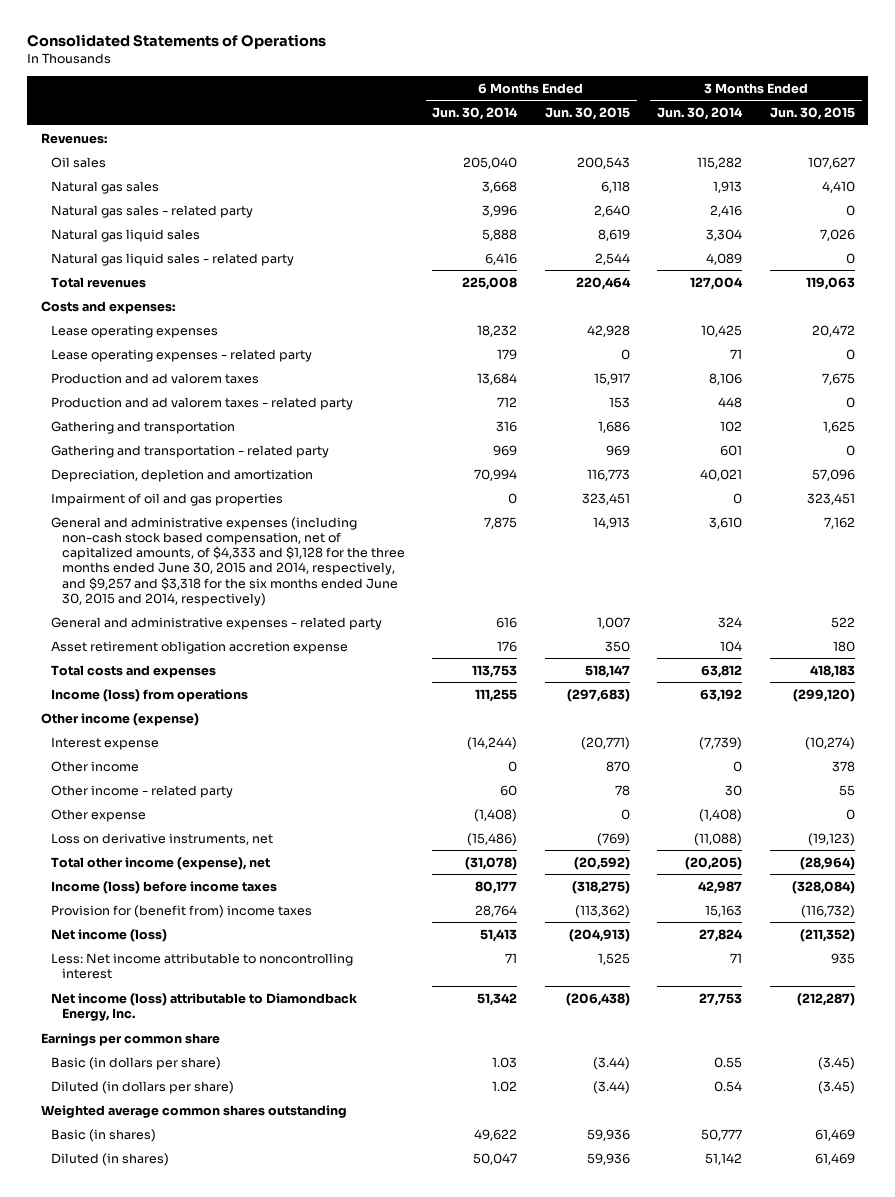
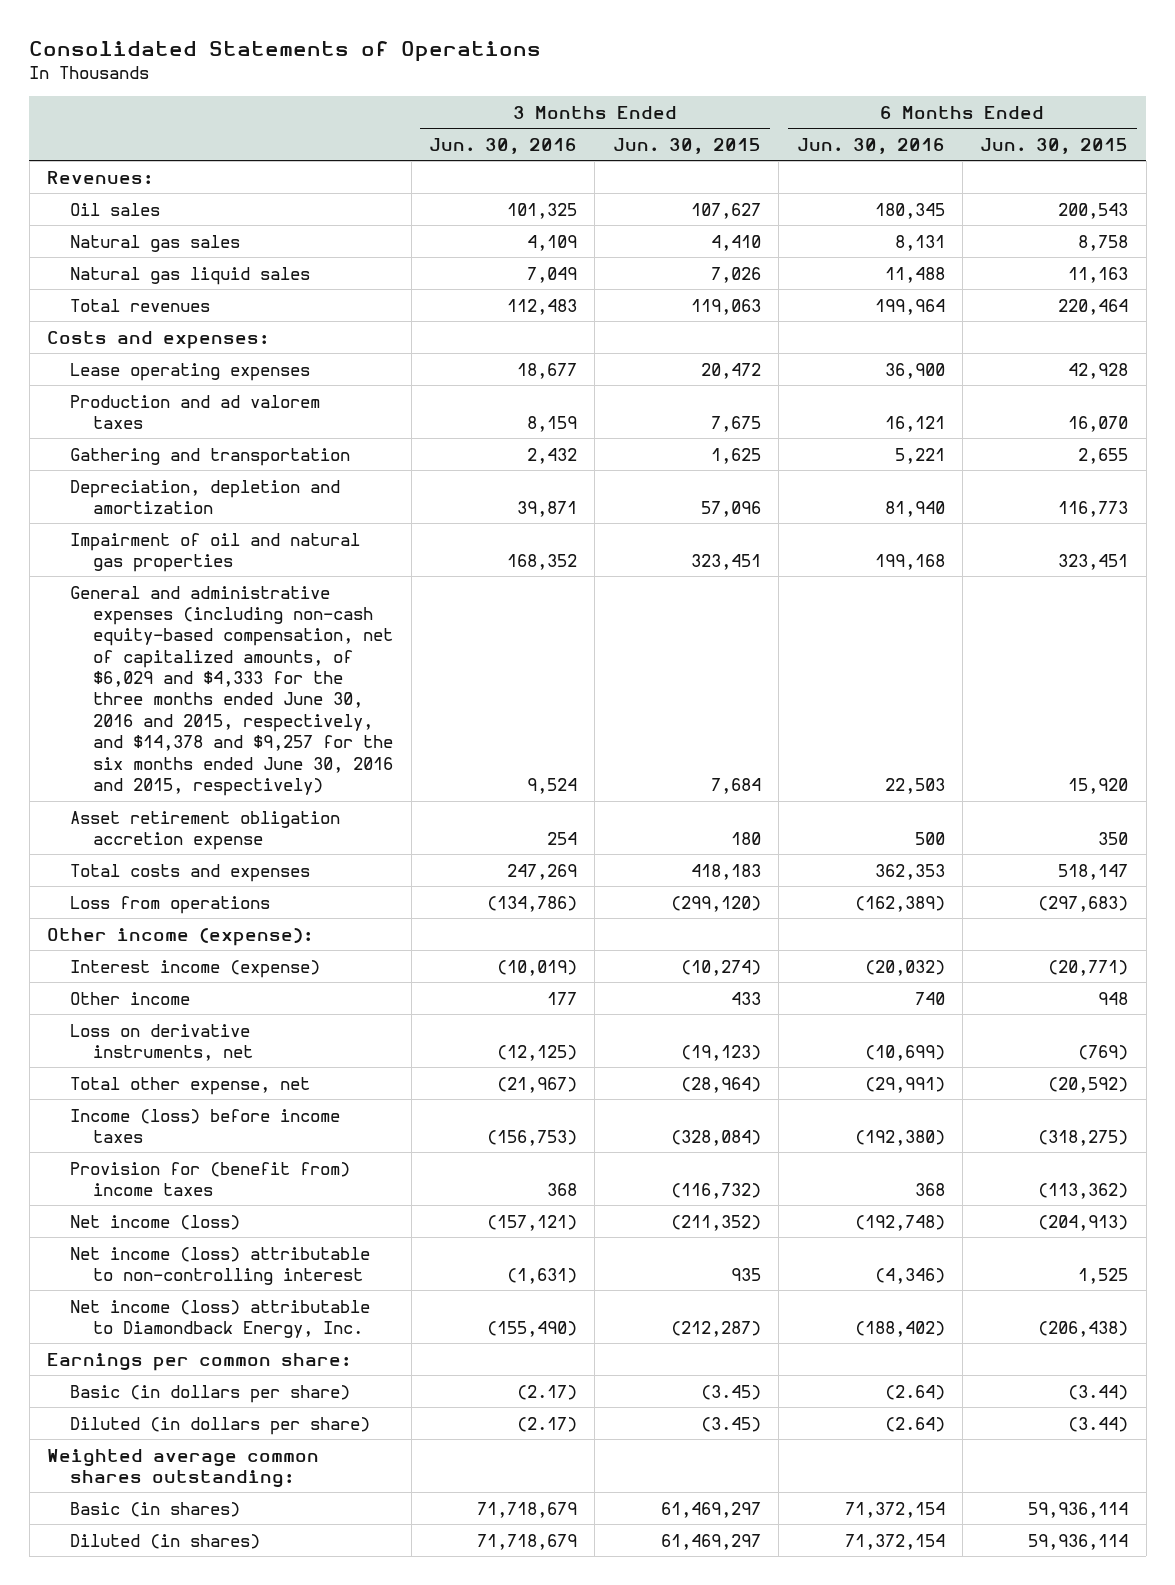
[432,106,519,120] Jun. 30, 2014 -> none
[657,106,744,120] Jun. 30, 2014 -> none
none -> [429,137,578,154] Jun. 30, 2016
none -> [796,137,945,154] Jun. 30, 2016
[51,204,254,218] Natural gas sales - related party -> none
[51,252,295,266] Natural gas liquid sales - related party -> none
[600,180,630,193] 6,118 -> [1078,234,1129,251] 8,758
[597,228,630,241] 8,619 -> [1068,266,1129,283] 11,163
[51,348,313,362] Lease operating expenses - related party -> none
[51,396,354,410] Production and ad valorem taxes - related party -> none
[51,444,330,458] Gathering and transportation - related party -> none
[593,372,630,385] 15,917 -> [1068,415,1129,432] 16,070
[597,420,630,433] 1,686 -> [1078,447,1129,464] 2,655
[51,616,383,630] General and administrative expenses - related party -> none
[51,492,284,506] Impairment of oil and gas properties -> [70,532,361,572] Impairment of oil and natural gas properties
[51,516,405,606] General and administrative expenses (including non-cash stock based compensation, net of capitalized amounts, of $4,333 and $1,128 for the three months ended June 30, 2015 and 2014, respectively, and $9,257 and $3,318 for the six months ended June 30, 2015 and 2014, respectively) -> [70,585,394,797] General and administrative expenses (including non-cash equity-based compensation, net of capitalized amounts, of $6,029 and $4,333 for the three months ended June 30, 2016 and 2015, respectively, and $14,378 and $9,257 for the six months ended June 30, 2016 and 2015, respectively)
[592,516,630,529] 14,913 -> [1068,778,1129,795] 15,920
[823,516,855,529] 7,162 -> [710,778,761,795] 7,684
[51,784,234,798] Other income - related party -> none
[51,808,147,822] Other expense -> none
[51,688,249,702] Income (loss) from operations -> [70,895,271,914] Loss from operations
[40,712,199,726] Other income (expense) -> [46,927,313,946] Other income (expense):
[51,736,160,750] Interest expense -> [70,959,321,978] Interest income (expense)
[605,760,630,772] 870 -> [1098,991,1129,1005] 948
[831,760,855,772] 378 -> [730,991,761,1005] 433
[51,856,271,870] Total other income (expense), net -> [70,1076,311,1095] Total other expense, net
[51,952,354,979] Less: Net income attributable to noncontrolling interest -> [70,1246,371,1285] Net income (loss) attributable to non-controlling interest
[40,1032,220,1046] Earnings per common share -> [46,1352,351,1371] Earnings per common share:
[40,1104,347,1118] Weighted average common shares outstanding -> [46,1448,319,1488] Weighted average common shares outstanding:
[586,1128,630,1141] 59,936 -> [1028,1501,1129,1518] 59,936,114
[814,1128,855,1141] 61,469 -> [660,1501,761,1518] 61,469,297
[586,1152,630,1165] 59,936 -> [1028,1533,1129,1550] 59,936,114
[814,1152,855,1165] 61,469 -> [660,1533,761,1550] 61,469,297

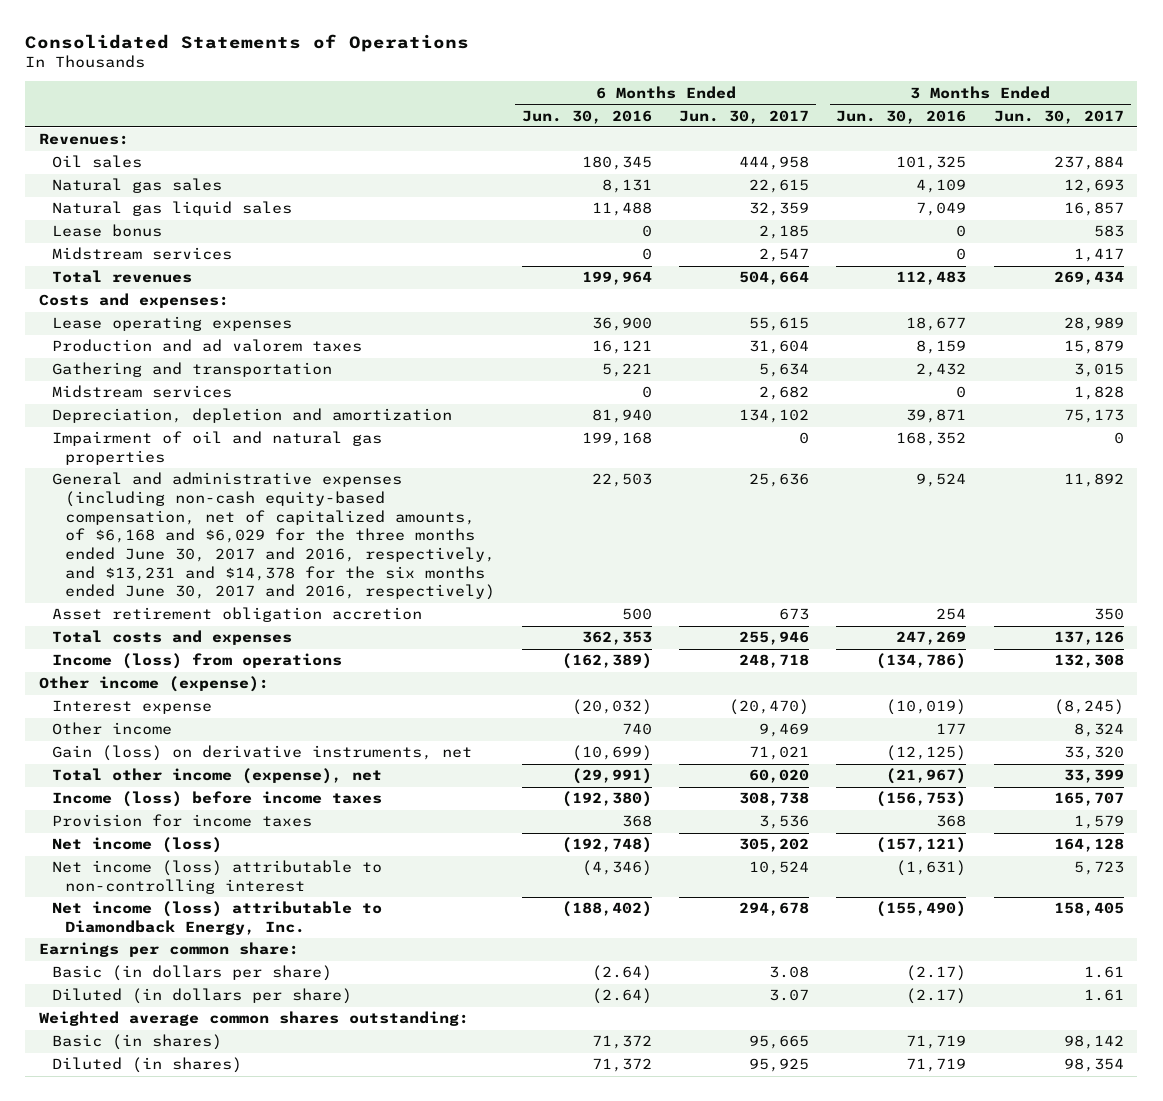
[612,137,761,154] Jun. 30, 2015 -> none
[980,137,1129,154] Jun. 30, 2015 -> none
none -> [679,109,810,124] Jun. 30, 2017
none -> [993,109,1124,124] Jun. 30, 2017
none -> [51,224,162,238] Lease bonus
none -> [51,247,232,261] Midstream services
none -> [51,385,232,399] Midstream services
[70,585,394,797] General and administrative expenses (including non-cash equity-based compensation, net of capitalized amounts, of $6,029 and $4,333 for the three months ended June 30, 2016 and 2015, respectively, and $14,378 and $9,257 for the six months ended June 30, 2016 and 2015, respectively) -> [51,472,495,601] General and administrative expenses (including non-cash equity-based compensation, net of capitalized amounts, of $6,168 and $6,029 for the three months ended June 30, 2017 and 2016, respectively, and $13,231 and $14,378 for the six months ended June 30, 2017 and 2016, respectively)
[70,810,341,850] Asset retirement obligation accretion expense -> [51,607,422,623] Asset retirement obligation accretion
[70,895,271,914] Loss from operations -> [51,653,342,670] Income (loss) from operations
[70,959,321,978] Interest income (expense) -> [51,700,212,715] Interest expense
[70,1023,254,1061] Loss on derivative instruments, net -> [51,745,472,762] Gain (loss) on derivative instruments, net
[70,1076,311,1095] Total other expense, net -> [51,768,382,785] Total other income (expense), net
[70,1161,351,1196] Provision for (benefit from) income taxes -> [51,814,312,828] Provision for income taxes
[477,1501,578,1518] 71,718,679 -> [906,1035,967,1050] 71,719
[844,1501,945,1518] 71,372,154 -> [591,1035,652,1050] 71,372
[477,1533,578,1550] 71,718,679 -> [906,1058,967,1073] 71,719
[844,1533,945,1550] 71,372,154 -> [591,1058,652,1073] 71,372

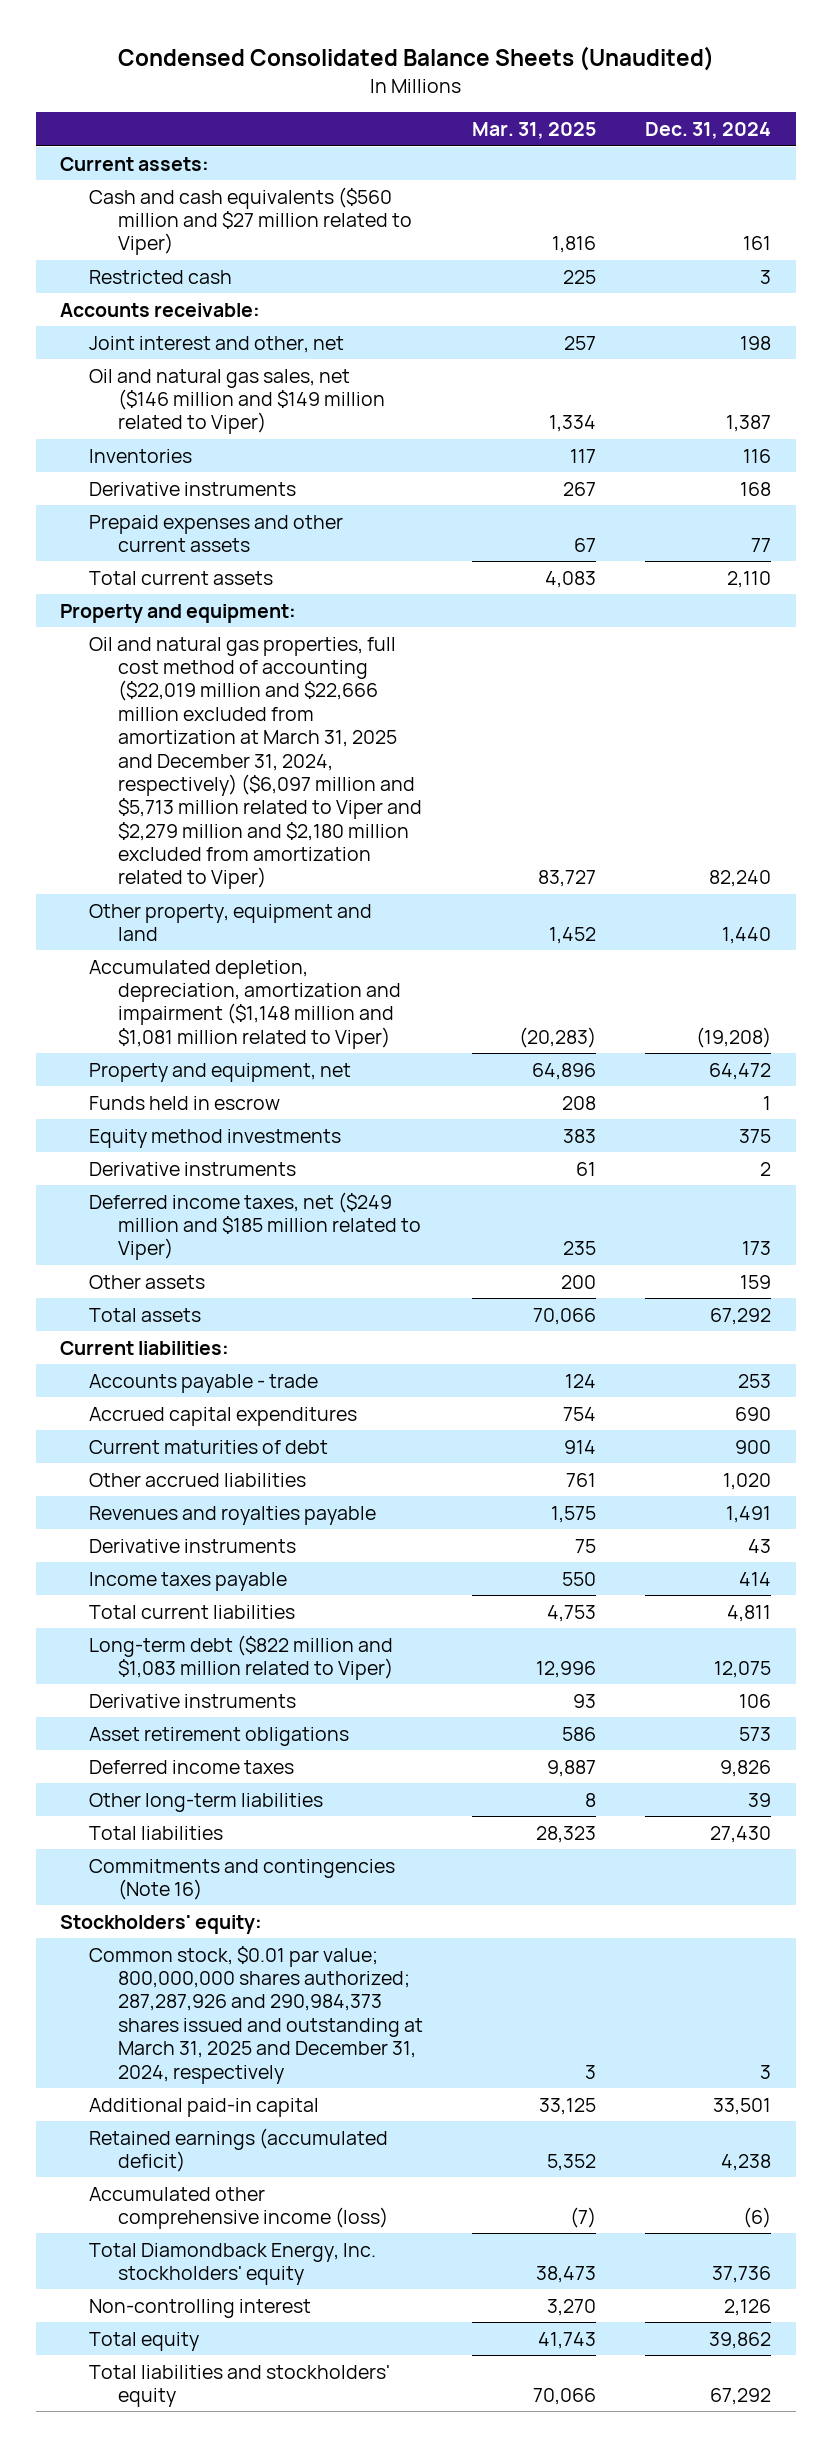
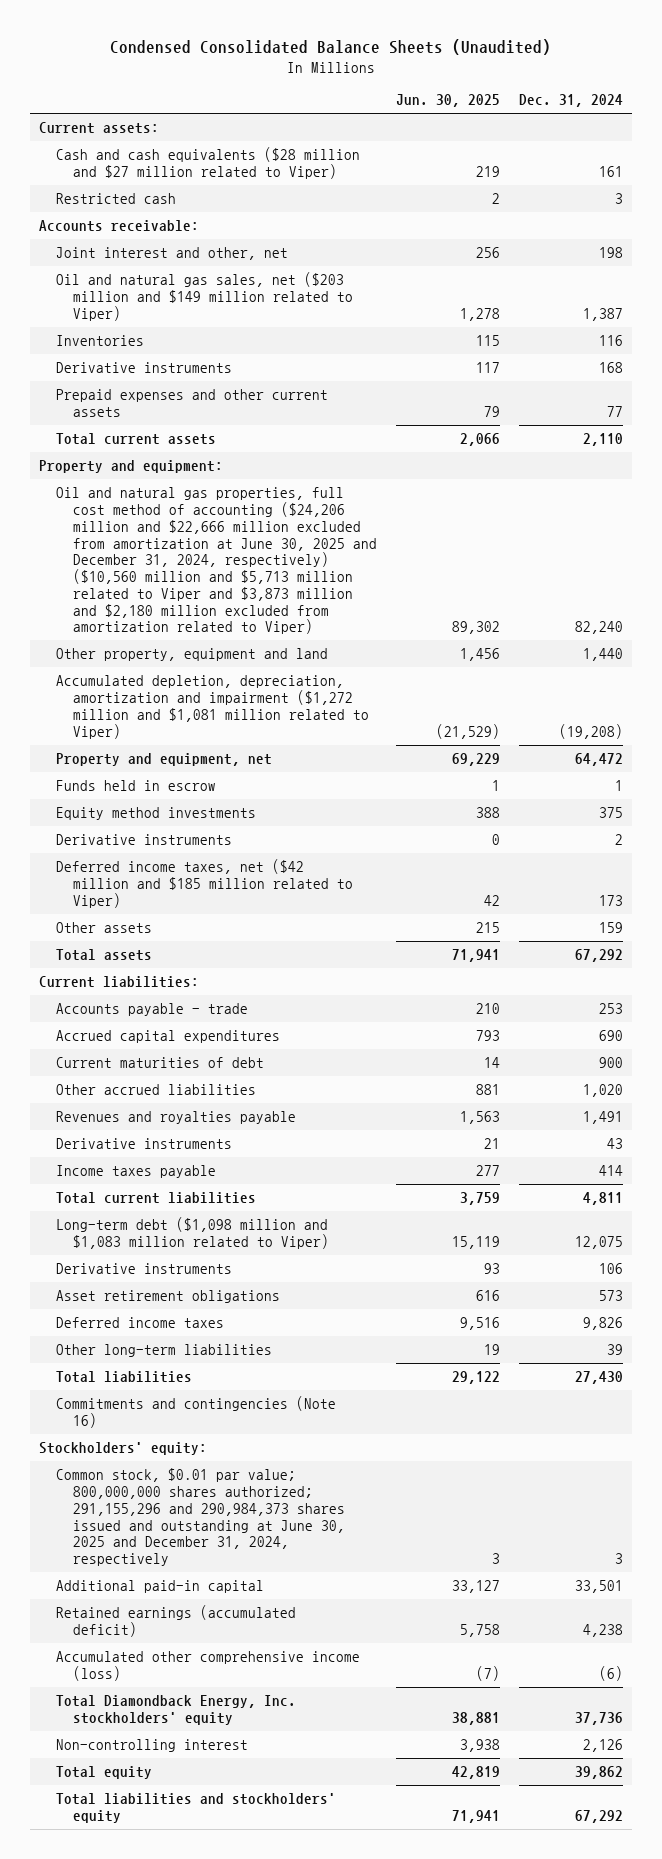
[471,122,596,140] Mar. 31, 2025 -> none
none -> [395,94,500,108] Jun. 30, 2025
[88,186,412,256] Cash and cash equivalents ($560 million and $27 million related to Viper) -> [56,147,361,180] Cash and cash equivalents ($28 million and $27 million related to Viper)
[88,368,385,435] Oil and natural gas sales, net ($146 million and $149 million related to Viper) -> [56,272,354,321] Oil and natural gas sales, net ($203 million and $149 million related to Viper)
[88,636,422,890] Oil and natural gas properties, full cost method of accounting ($22,019 million and $22,666 million excluded from amortization at March 31, 2025 and December 31, 2024, respectively) ($6,097 million and $5,713 million related to Viper and $2,279 million and $2,180 million excluded from amortization related to Viper) -> [56,487,378,635] Oil and natural gas properties, full cost method of accounting ($24,206 million and $22,666 million excluded from amortization at June 30, 2025 and December 31, 2024, respectively) ($10,560 million and $5,713 million related to Viper and $3,873 million and $2,180 million excluded from amortization related to Viper)
[88,959,401,1049] Accumulated depletion, depreciation, amortization and impairment ($1,148 million and $1,081 million related to Viper) -> [56,675,370,739] Accumulated depletion, depreciation, amortization and impairment ($1,272 million and $1,081 million related to Viper)
[88,1191,421,1261] Deferred income taxes, net ($249 million and $185 million related to Viper) -> [56,859,354,908] Deferred income taxes, net ($42 million and $185 million related to Viper)
[88,1634,393,1681] Long-term debt ($822 million and $1,083 million related to Viper) -> [56,1217,330,1250] Long-term debt ($1,098 million and $1,083 million related to Viper)
[88,1945,423,2084] Common stock, $0.01 par value; 800,000,000 shares authorized; 287,287,926 and 290,984,373 shares issued and outstanding at March 31, 2025 and December 31, 2024, respectively -> [56,1468,346,1567] Common stock, $0.01 par value; 800,000,000 shares authorized; 291,155,296 and 290,984,373 shares issued and outstanding at June 30, 2025 and December 31, 2024, respectively

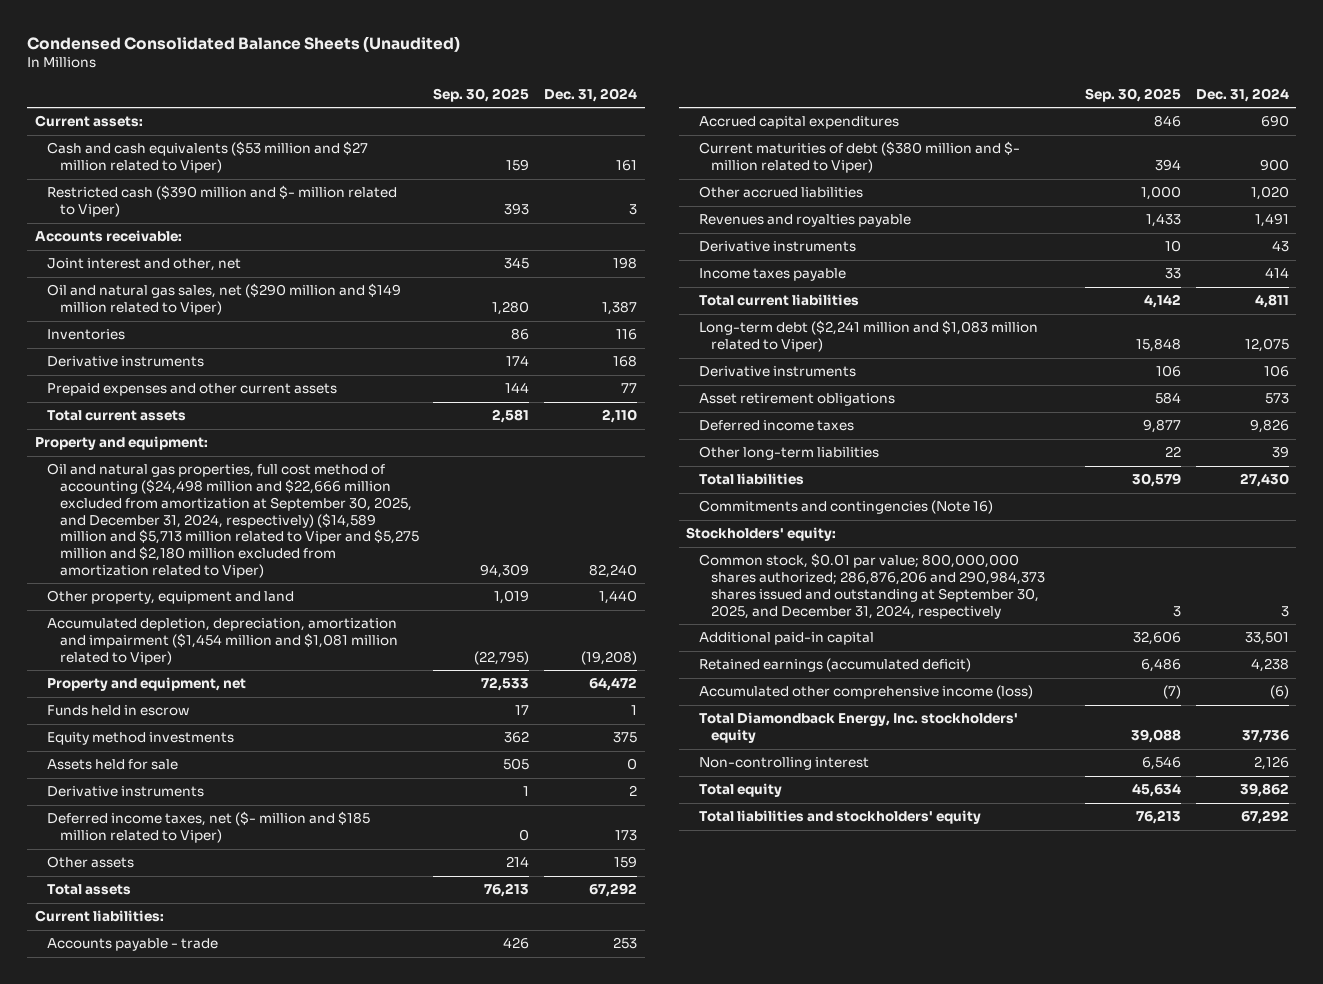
[395,94,500,108] Jun. 30, 2025 -> none
none -> [433,87,530,102] Sep. 30, 2025
[56,147,361,180] Cash and cash equivalents ($28 million and $27 million related to Viper) -> [47,141,369,174] Cash and cash equivalents ($53 million and $27 million related to Viper)
[56,193,177,205] Restricted cash -> [47,185,398,218] Restricted cash ($390 million and $- million related to Viper)
[56,272,354,321] Oil and natural gas sales, net ($203 million and $149 million related to Viper) -> [47,283,402,316] Oil and natural gas sales, net ($290 million and $149 million related to Viper)
[56,487,378,635] Oil and natural gas properties, full cost method of accounting ($24,206 million and $22,666 million excluded from amortization at June 30, 2025 and December 31, 2024, respectively) ($10,560 million and $5,713 million related to Viper and $3,873 million and $2,180 million excluded from amortization related to Viper) -> [47,463,419,579] Oil and natural gas properties, full cost method of accounting ($24,498 million and $22,666 million excluded from amortization at September 30, 2025, and December 31, 2024, respectively) ($14,589 million and $5,713 million related to Viper and $5,275 million and $2,180 million excluded from amortization related to Viper)
[56,675,370,739] Accumulated depletion, depreciation, amortization and impairment ($1,272 million and $1,081 million related to Viper) -> [47,618,398,665] Accumulated depletion, depreciation, amortization and impairment ($1,454 million and $1,081 million related to Viper)
none -> [47,759,179,771] Assets held for sale
[56,859,354,908] Deferred income taxes, net ($42 million and $185 million related to Viper) -> [47,811,371,844] Deferred income taxes, net ($- million and $185 million related to Viper)
[56,1057,265,1069] Current maturities of debt -> [698,141,1020,174] Current maturities of debt ($380 million and $- million related to Viper)
[56,1217,330,1250] Long-term debt ($1,098 million and $1,083 million related to Viper) -> [698,320,1038,353] Long-term debt ($2,241 million and $1,083 million related to Viper)
[56,1468,346,1567] Common stock, $0.01 par value; 800,000,000 shares authorized; 291,155,296 and 290,984,373 shares issued and outstanding at June 30, 2025 and December 31, 2024, respectively -> [698,553,1046,619] Common stock, $0.01 par value; 800,000,000 shares authorized; 286,876,206 and 290,984,373 shares issued and outstanding at September 30, 2025, and December 31, 2024, respectively

